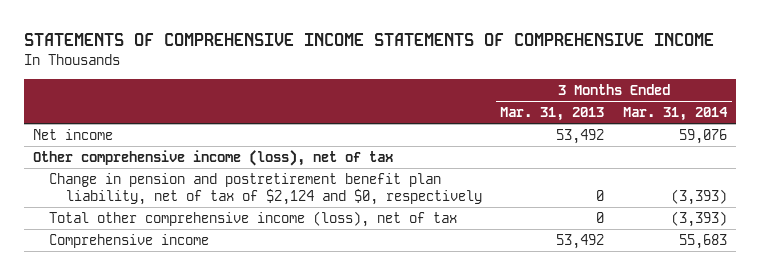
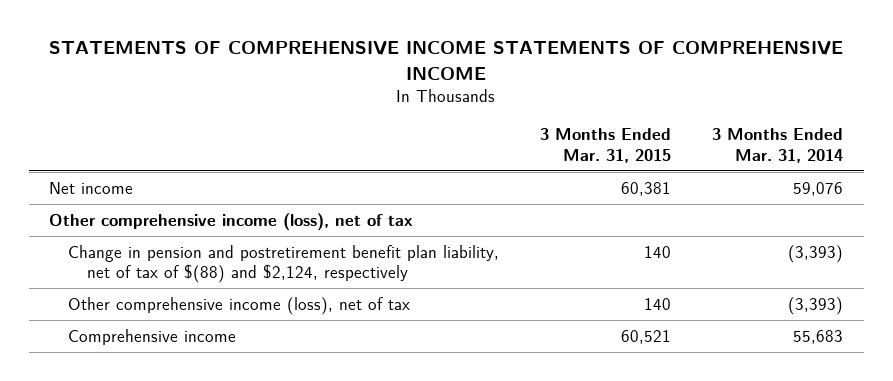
[500,107,605,122] Mar. 31, 2013 -> none
none -> [540,128,672,163] 3 Months Ended Mar. 31, 2015
[49,172,482,205] Change in pension and postretirement benefit plan liability, net of tax of $2,124 and $0, respectively -> [68,244,500,284] Change in pension and postretirement benefit plan liability, net of tax of $(88) and $2,124, respectively
[49,210,458,227] Total other comprehensive income (loss), net of tax -> [68,296,411,315] Other comprehensive income (loss), net of tax

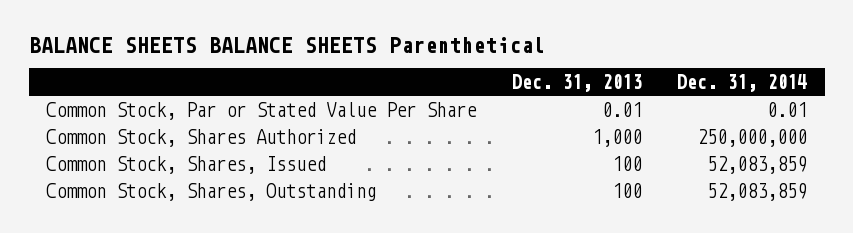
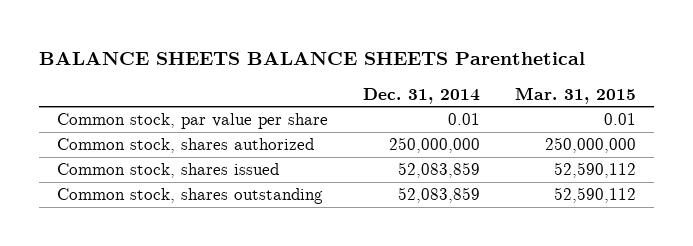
[511,73,642,92] Dec. 31, 2013 -> none
none -> [515,86,637,104] Mar. 31, 2015
[46,101,478,120] Common Stock, Par or Stated Value Per Share -> [56,113,328,130] Common stock, par value per share
[46,128,357,147] Common Stock, Shares Authorized -> [56,138,314,154] Common stock, shares authorized
[46,155,327,174] Common Stock, Shares, Issued -> [56,163,279,179] Common stock, shares issued
[46,182,377,201] Common Stock, Shares, Outstanding -> [56,188,323,205] Common stock, shares outstanding

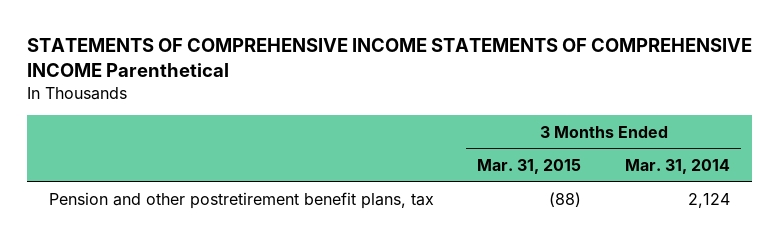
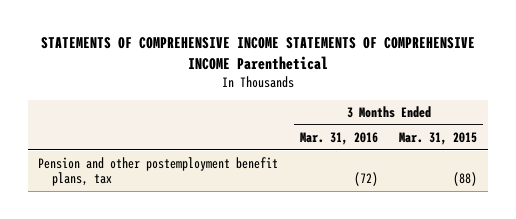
[625,158,731,174] Mar. 31, 2014 -> none
none -> [299,131,378,145] Mar. 31, 2016
[48,192,434,210] Pension and other postretirement benefit plans, tax -> [38,157,279,187] Pension and other postemployment benefit plans, tax

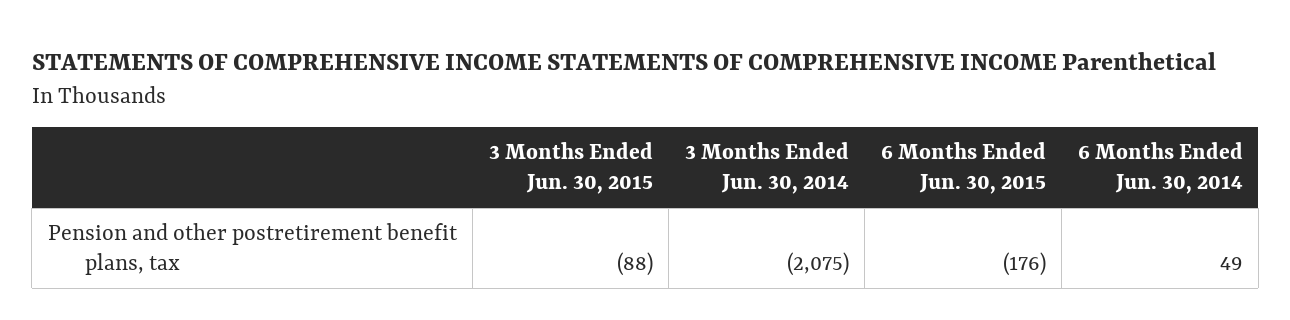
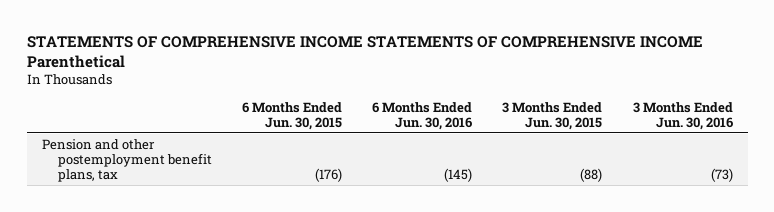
[684,142,849,195] 3 Months Ended Jun. 30, 2014 -> none
[1077,142,1243,195] 6 Months Ended Jun. 30, 2014 -> none
none -> [372,102,473,131] 6 Months Ended Jun. 30, 2016
none -> [632,102,733,131] 3 Months Ended Jun. 30, 2016
[47,222,458,276] Pension and other postretirement benefit plans, tax -> [41,138,212,182] Pension and other postemployment benefit plans, tax

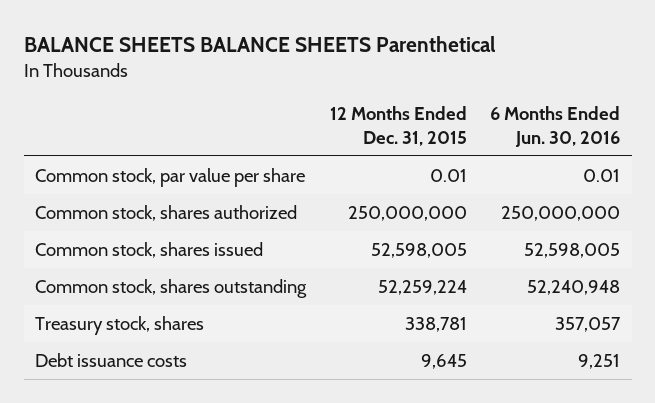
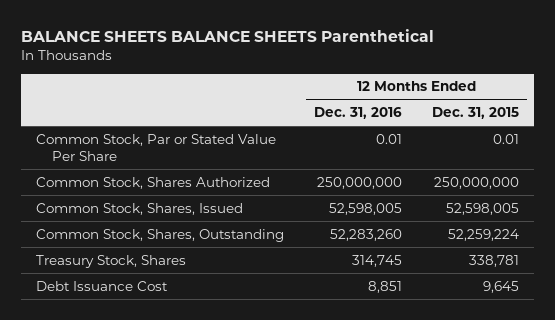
[489,106,620,147] 6 Months Ended Jun. 30, 2016 -> none
none -> [313,107,402,120] Dec. 31, 2016
[35,167,306,187] Common stock, par value per share -> [35,133,276,162] Common Stock, Par or Stated Value Per Share
[35,204,298,221] Common stock, shares authorized -> [35,176,270,189] Common Stock, Shares Authorized
[35,241,264,258] Common stock, shares issued -> [35,202,243,215] Common Stock, Shares, Issued
[35,278,308,298] Common stock, shares outstanding -> [35,228,284,242] Common Stock, Shares, Outstanding
[35,315,205,335] Treasury stock, shares -> [35,254,186,268] Treasury Stock, Shares
[35,352,188,367] Debt issuance costs -> [35,280,168,291] Debt Issuance Cost

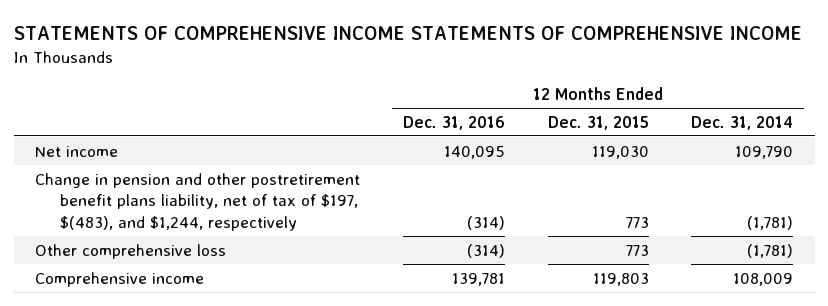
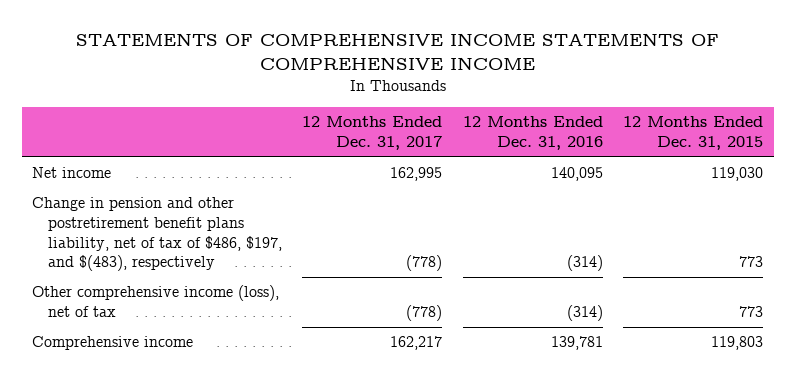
[691,115,794,130] Dec. 31, 2014 -> none
none -> [302,116,443,151] 12 Months Ended Dec. 31, 2017
[35,172,361,232] Change in pension and other postretirement benefit plans liability, net of tax of $197, $(483), and $1,244, respectively -> [32,197,282,272] Change in pension and other postretirement benefit plans liability, net of tax of $486, $197, and $(483), respectively
[35,243,227,259] Other comprehensive loss -> [32,285,280,318] Other comprehensive income (loss), net of tax

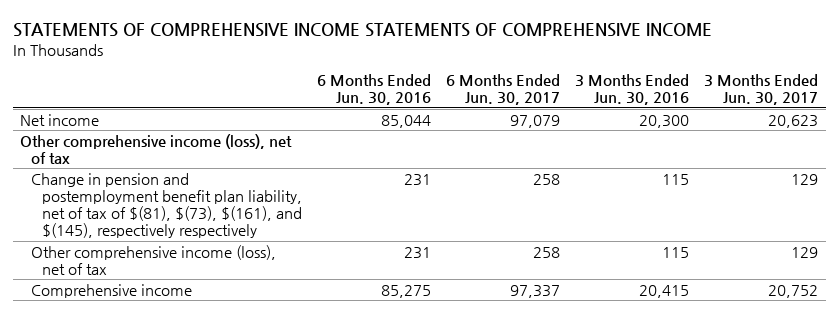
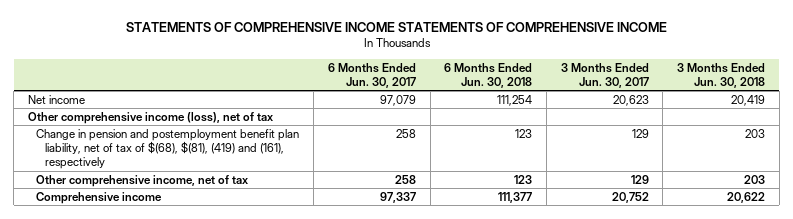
[316,74,431,106] 6 Months Ended Jun. 30, 2016 -> none
[575,74,690,106] 3 Months Ended Jun. 30, 2016 -> none
none -> [444,62,533,88] 6 Months Ended Jun. 30, 2018
none -> [677,62,766,88] 3 Months Ended Jun. 30, 2018
[31,172,302,239] Change in pension and postemployment benefit plan liability, net of tax of $(81), $(73), $(161), and $(145), respectively respectively -> [36,128,300,170] Change in pension and postemployment benefit plan liability, net of tax of $(68), $(81), (419) and (161), respectively
[31,244,277,275] Other comprehensive income (loss), net of tax -> [36,174,249,187] Other comprehensive income, net of tax

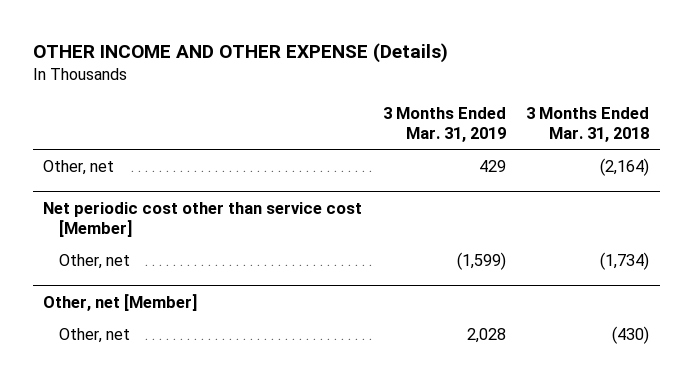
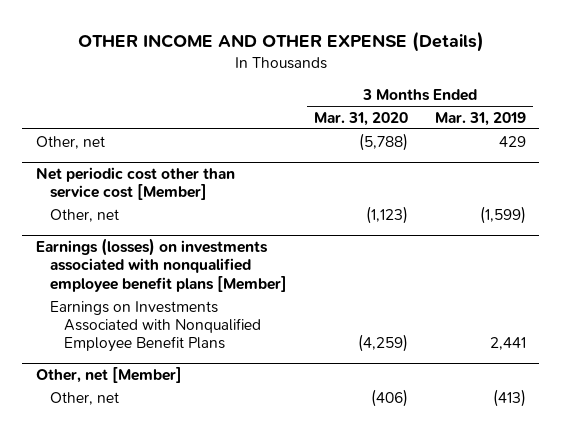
[526,106,650,142] 3 Months Ended Mar. 31, 2018 -> none
none -> [313,111,408,126] Mar. 31, 2020
none -> [35,237,287,292] Earnings (losses) on investments associated with nonqualified employee benefit plans [Member]
none -> [49,300,262,353] Earnings on Investments Associated with Nonqualified Employee Benefit Plans
[466,328,506,344] 2,028 -> [492,388,526,407] (413)

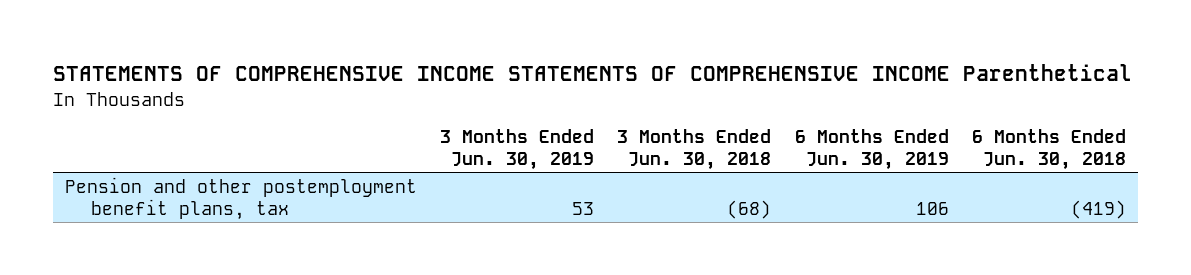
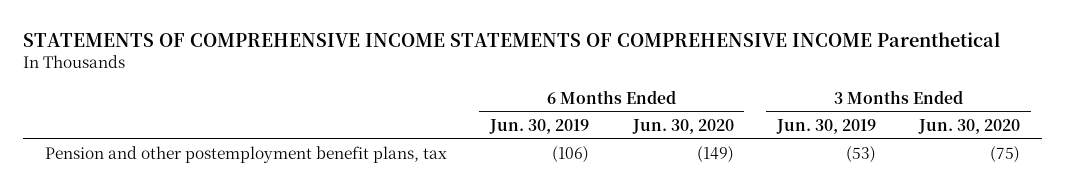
[617,129,772,171] 3 Months Ended Jun. 30, 2018 -> none
[972,129,1127,171] 6 Months Ended Jun. 30, 2018 -> none
none -> [631,118,734,134] Jun. 30, 2020
none -> [918,118,1021,134] Jun. 30, 2020
[572,201,595,215] 53 -> [846,146,877,164] (53)
[915,201,949,215] 106 -> [552,146,590,164] (106)

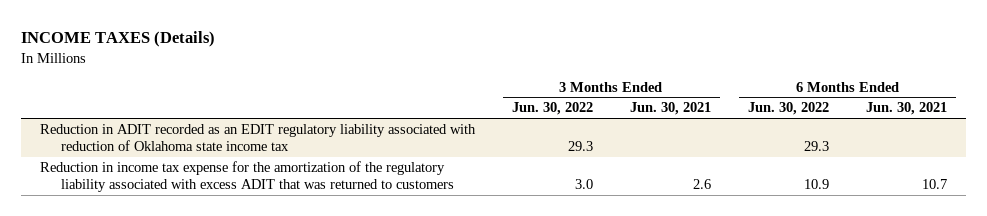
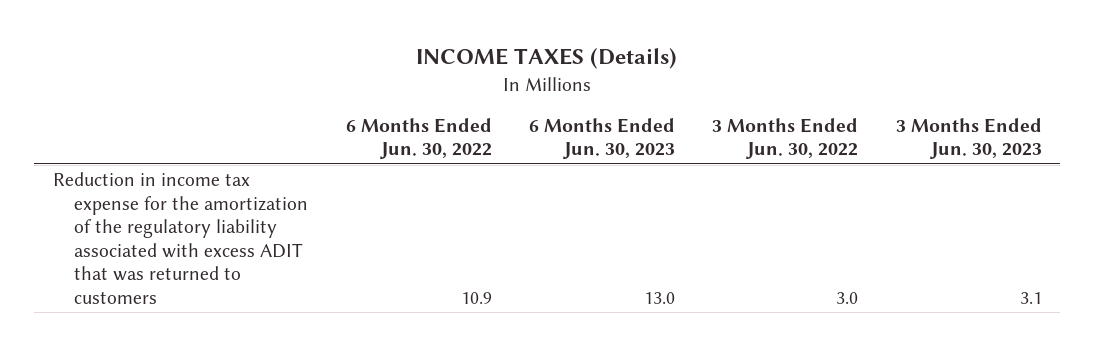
[629,102,711,116] Jun. 30, 2021 -> none
[866,102,948,116] Jun. 30, 2021 -> none
none -> [528,117,675,160] 6 Months Ended Jun. 30, 2023
none -> [895,117,1042,160] 3 Months Ended Jun. 30, 2023
[39,123,476,152] Reduction in ADIT recorded as an EDIT regulatory liability associated with reduction of Oklahoma state income tax -> none

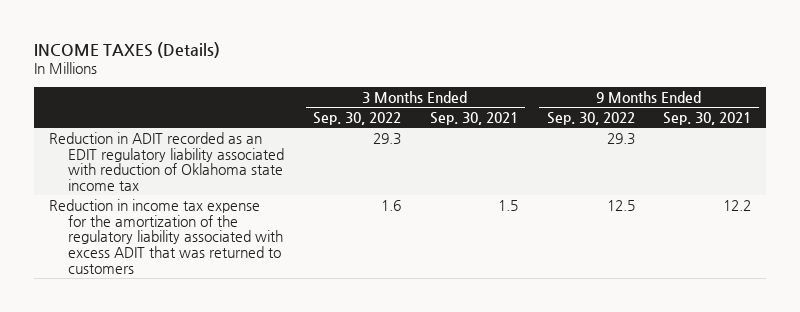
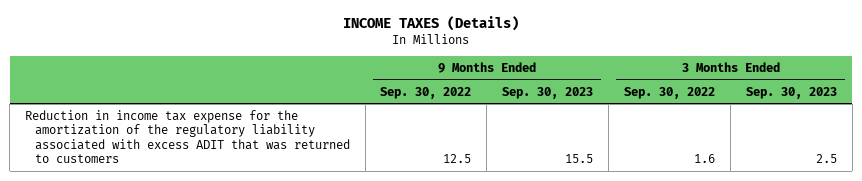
[429,111,518,125] Sep. 30, 2021 -> none
[663,111,752,125] Sep. 30, 2021 -> none
none -> [502,86,594,99] Sep. 30, 2023
none -> [745,86,837,99] Sep. 30, 2023
[48,131,285,192] Reduction in ADIT recorded as an EDIT regulatory liability associated with reduction of Oklahoma state income tax -> none

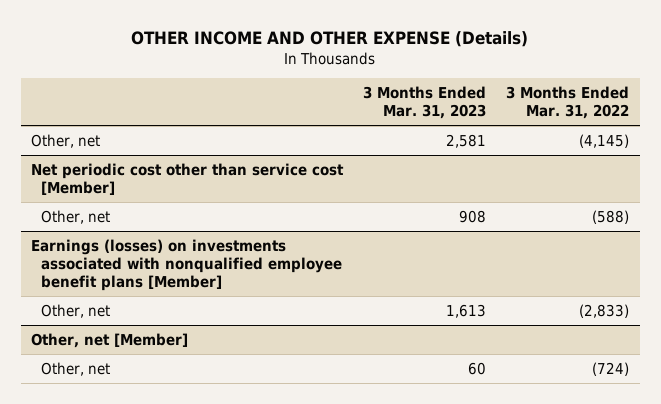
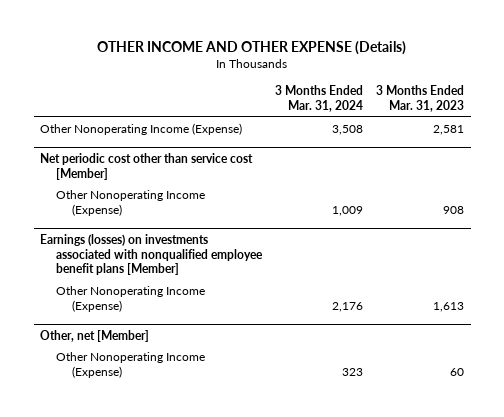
[506,86,630,120] 3 Months Ended Mar. 31, 2022 -> none
none -> [275,84,364,112] 3 Months Ended Mar. 31, 2024
[31,133,101,148] Other, net -> [40,123,243,136] Other Nonoperating Income (Expense)
[41,209,111,224] Other, net -> [56,190,206,217] Other Nonoperating Income (Expense)
[41,303,111,318] Other, net -> [56,286,206,313] Other Nonoperating Income (Expense)
[41,361,111,376] Other, net -> [56,352,206,379] Other Nonoperating Income (Expense)

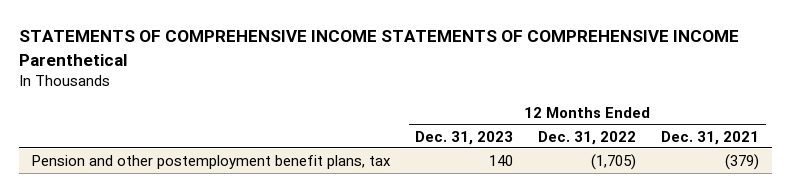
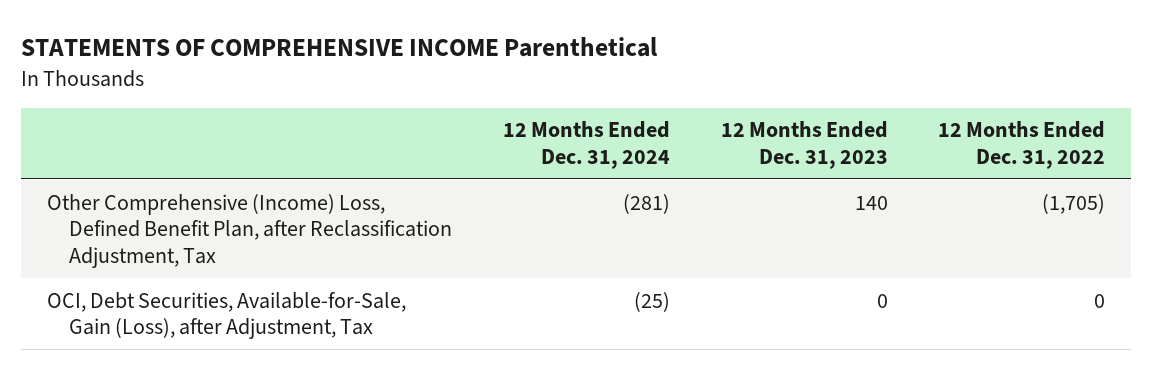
[19,30,740,66] STATEMENTS OF COMPREHENSIVE INCOME STATEMENTS OF COMPREHENSIVE INCOME Parenthetical -> [21,36,658,57] STATEMENTS OF COMPREHENSIVE INCOME Parenthetical
[661,130,760,145] Dec. 31, 2021 -> none
none -> [503,121,671,169] 12 Months Ended Dec. 31, 2024
[31,155,391,170] Pension and other postemployment benefit plans, tax -> [46,193,453,268] Other Comprehensive (Income) Loss, Defined Benefit Plan, after Reclassification Adjustment, Tax
none -> [46,291,406,340] OCI, Debt Securities, Available-for-Sale, Gain (Loss), after Adjustment, Tax

